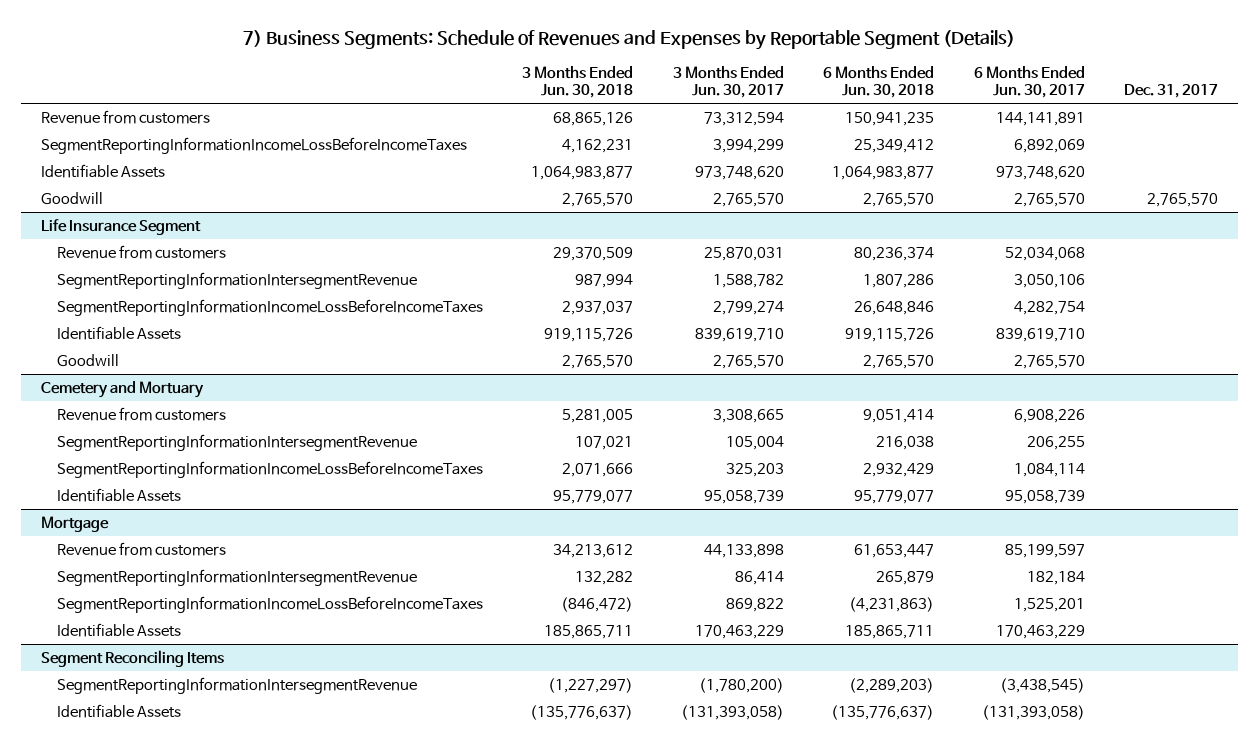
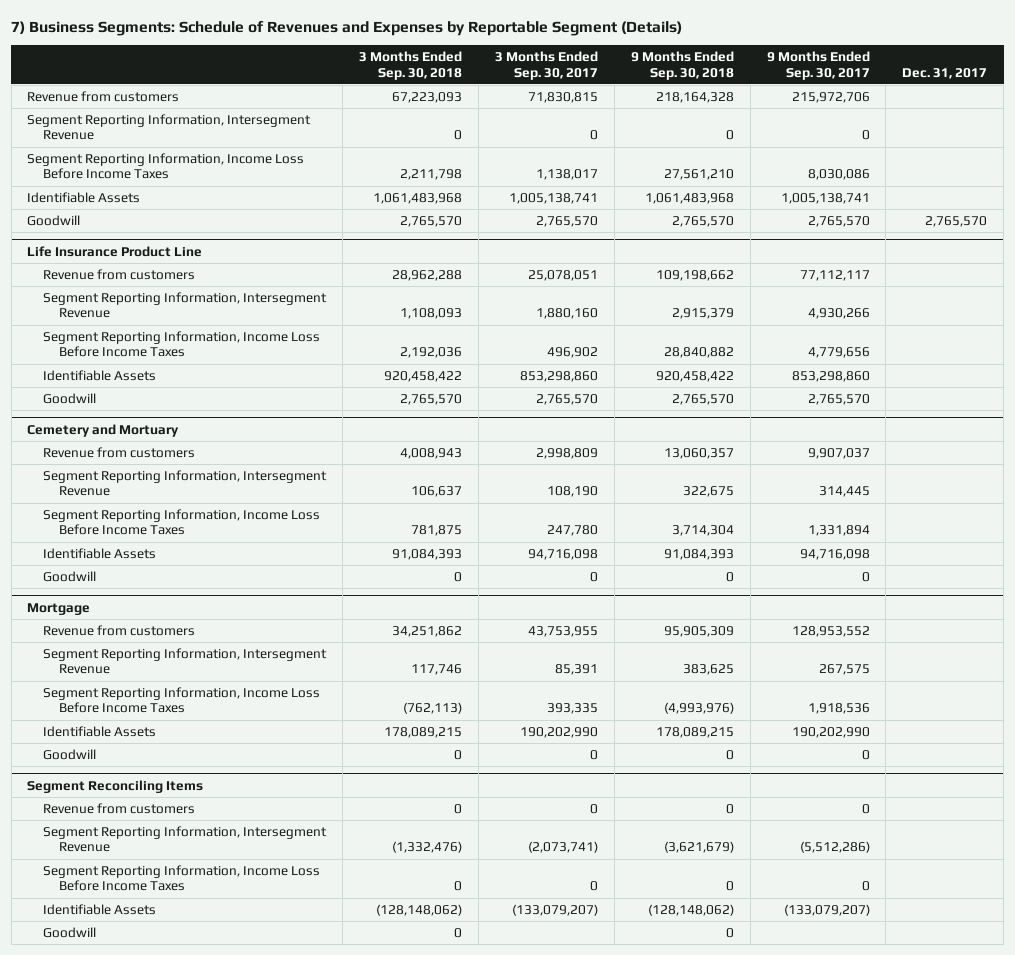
[522,66,634,99] 3 Months Ended Jun. 30, 2018 -> none
[672,66,784,99] 3 Months Ended Jun. 30, 2017 -> none
[823,66,935,99] 6 Months Ended Jun. 30, 2018 -> none
[973,66,1085,99] 6 Months Ended Jun. 30, 2017 -> none
none -> [359,51,463,80] 3 Months Ended Sep. 30, 2018
none -> [494,51,598,80] 3 Months Ended Sep. 30, 2017
none -> [630,51,734,80] 9 Months Ended Sep. 30, 2018
none -> [766,51,870,80] 9 Months Ended Sep. 30, 2017
none -> [27,114,312,141] Segment Reporting Information, Intersegment Revenue
[40,136,467,154] SegmentReportingInformationIncomeLossBeforeIncomeTaxes -> [27,153,305,180] Segment Reporting Information, Income Loss Before Income Taxes
[40,218,201,235] Life Insurance Segment -> [27,245,203,257] Life Insurance Product Line
[57,271,418,289] SegmentReportingInformationIntersegmentRevenue -> [43,292,328,319] Segment Reporting Information, Intersegment Revenue
[57,298,484,316] SegmentReportingInformationIncomeLossBeforeIncomeTaxes -> [43,331,321,358] Segment Reporting Information, Income Loss Before Income Taxes
[57,433,418,451] SegmentReportingInformationIntersegmentRevenue -> [43,470,328,497] Segment Reporting Information, Intersegment Revenue
[57,460,484,478] SegmentReportingInformationIncomeLossBeforeIncomeTaxes -> [43,509,321,536] Segment Reporting Information, Income Loss Before Income Taxes
none -> [43,571,97,583] Goodwill
[57,568,418,586] SegmentReportingInformationIntersegmentRevenue -> [43,648,328,675] Segment Reporting Information, Intersegment Revenue
[57,595,484,613] SegmentReportingInformationIncomeLossBeforeIncomeTaxes -> [43,687,321,714] Segment Reporting Information, Income Loss Before Income Taxes
none -> [43,749,97,761] Goodwill
none -> [43,803,196,815] Revenue from customers
[57,676,418,694] SegmentReportingInformationIntersegmentRevenue -> [43,826,328,853] Segment Reporting Information, Intersegment Revenue
none -> [43,865,321,892] Segment Reporting Information, Income Loss Before Income Taxes
none -> [43,927,97,939] Goodwill

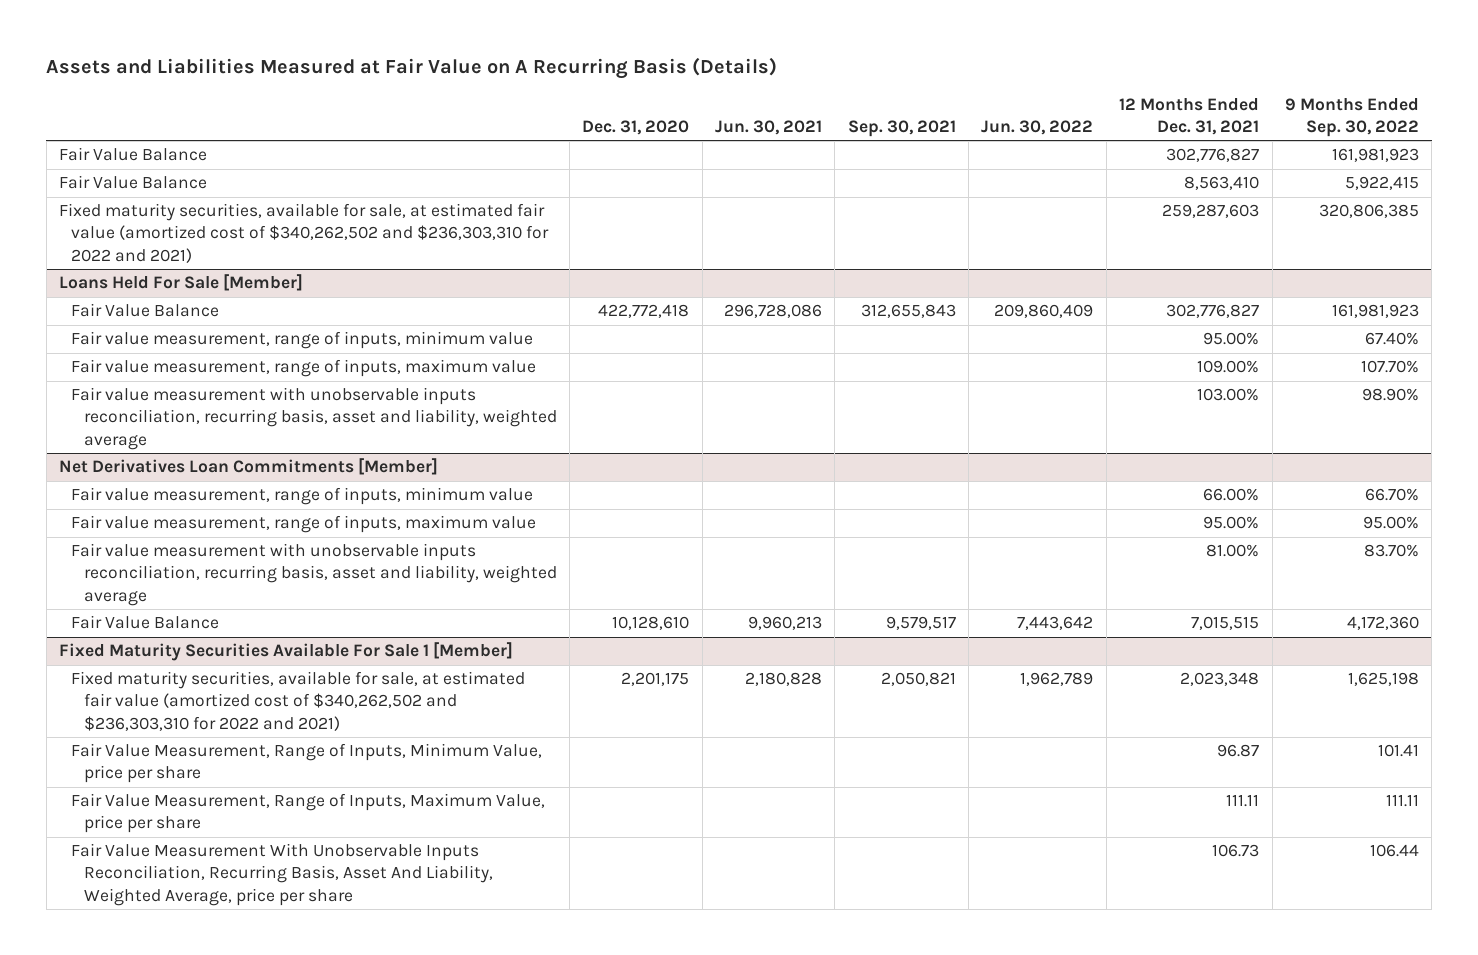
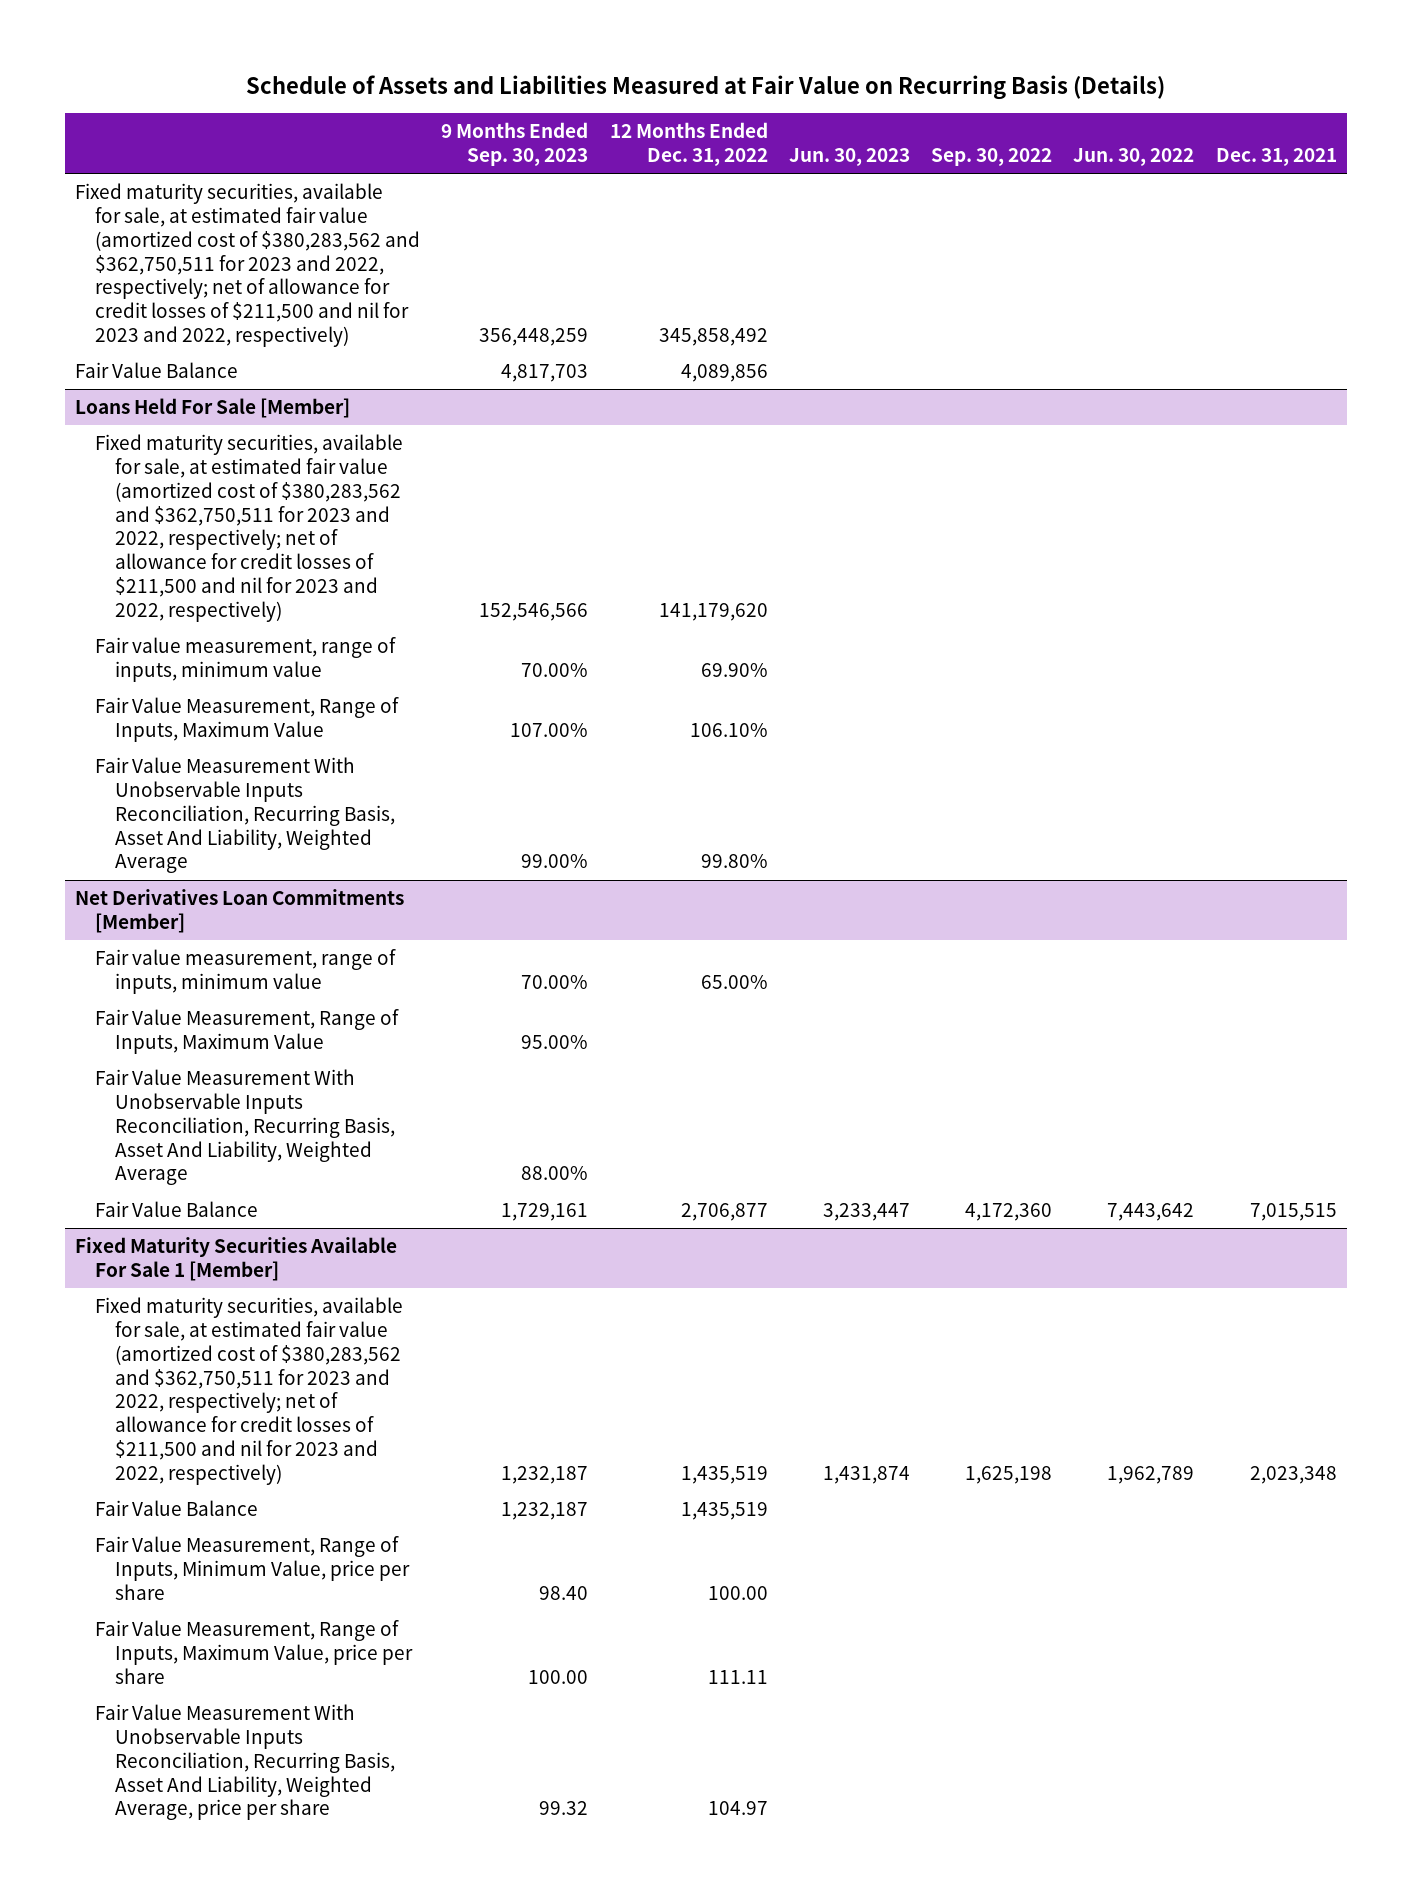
[46,57,778,80] Assets and Liabilities Measured at Fair Value on A Recurring Basis (Details) -> [246,75,1166,101] Schedule of Assets and Liabilities Measured at Fair Value on Recurring Basis (Details)
[582,119,690,135] Dec. 31, 2020 -> none
[715,119,823,135] Jun. 30, 2021 -> none
[847,119,956,137] Sep. 30, 2021 -> none
[1119,97,1260,135] 12 Months Ended Dec. 31, 2021 -> none
[1284,97,1419,137] 9 Months Ended Sep. 30, 2022 -> none
none -> [441,122,589,166] 9 Months Ended Sep. 30, 2023
none -> [609,122,768,166] 12 Months Ended Dec. 31, 2022
none -> [788,147,910,166] Jun. 30, 2023
none -> [931,147,1053,166] Sep. 30, 2022
none -> [1215,147,1337,166] Dec. 31, 2021
[59,147,208,162] Fair Value Balance -> none
none -> [75,183,420,348] Fixed maturity securities, available for sale, at estimated fair value (amortized cost of $380,283,562 and $362,750,511 for 2023 and 2022, respectively; net of allowance for credit losses of $211,500 and nil for 2023 and 2022, respectively)
[59,203,550,263] Fixed maturity securities, available for sale, at estimated fair value (amortized cost of $340,262,502 and $236,303,310 for 2022 and 2021) -> none
[71,303,220,318] Fair Value Balance -> none
none -> [94,434,403,622] Fixed maturity securities, available for sale, at estimated fair value (amortized cost of $380,283,562 and $362,750,511 for 2023 and 2022, respectively; net of allowance for credit losses of $211,500 and nil for 2023 and 2022, respectively)
[71,359,537,378] Fair value measurement, range of inputs, maximum value -> [94,697,399,742] Fair Value Measurement, Range of Inputs, Maximum Value
[71,387,557,450] Fair value measurement with unobservable inputs reconciliation, recurring basis, asset and liability, weighted average -> [94,757,395,874] Fair Value Measurement With Unobservable Inputs Reconciliation, Recurring Basis, Asset And Liability, Weighted Average
[71,515,537,534] Fair value measurement, range of inputs, maximum value -> [94,1009,399,1054] Fair Value Measurement, Range of Inputs, Maximum Value
[71,543,557,606] Fair value measurement with unobservable inputs reconciliation, recurring basis, asset and liability, weighted average -> [94,1069,395,1186] Fair Value Measurement With Unobservable Inputs Reconciliation, Recurring Basis, Asset And Liability, Weighted Average
[71,671,526,731] Fixed maturity securities, available for sale, at estimated fair value (amortized cost of $340,262,502 and $236,303,310 for 2022 and 2021) -> [94,1297,403,1485] Fixed maturity securities, available for sale, at estimated fair value (amortized cost of $380,283,562 and $362,750,511 for 2023 and 2022, respectively; net of allowance for credit losses of $211,500 and nil for 2023 and 2022, respectively)
none -> [94,1500,258,1517] Fair Value Balance

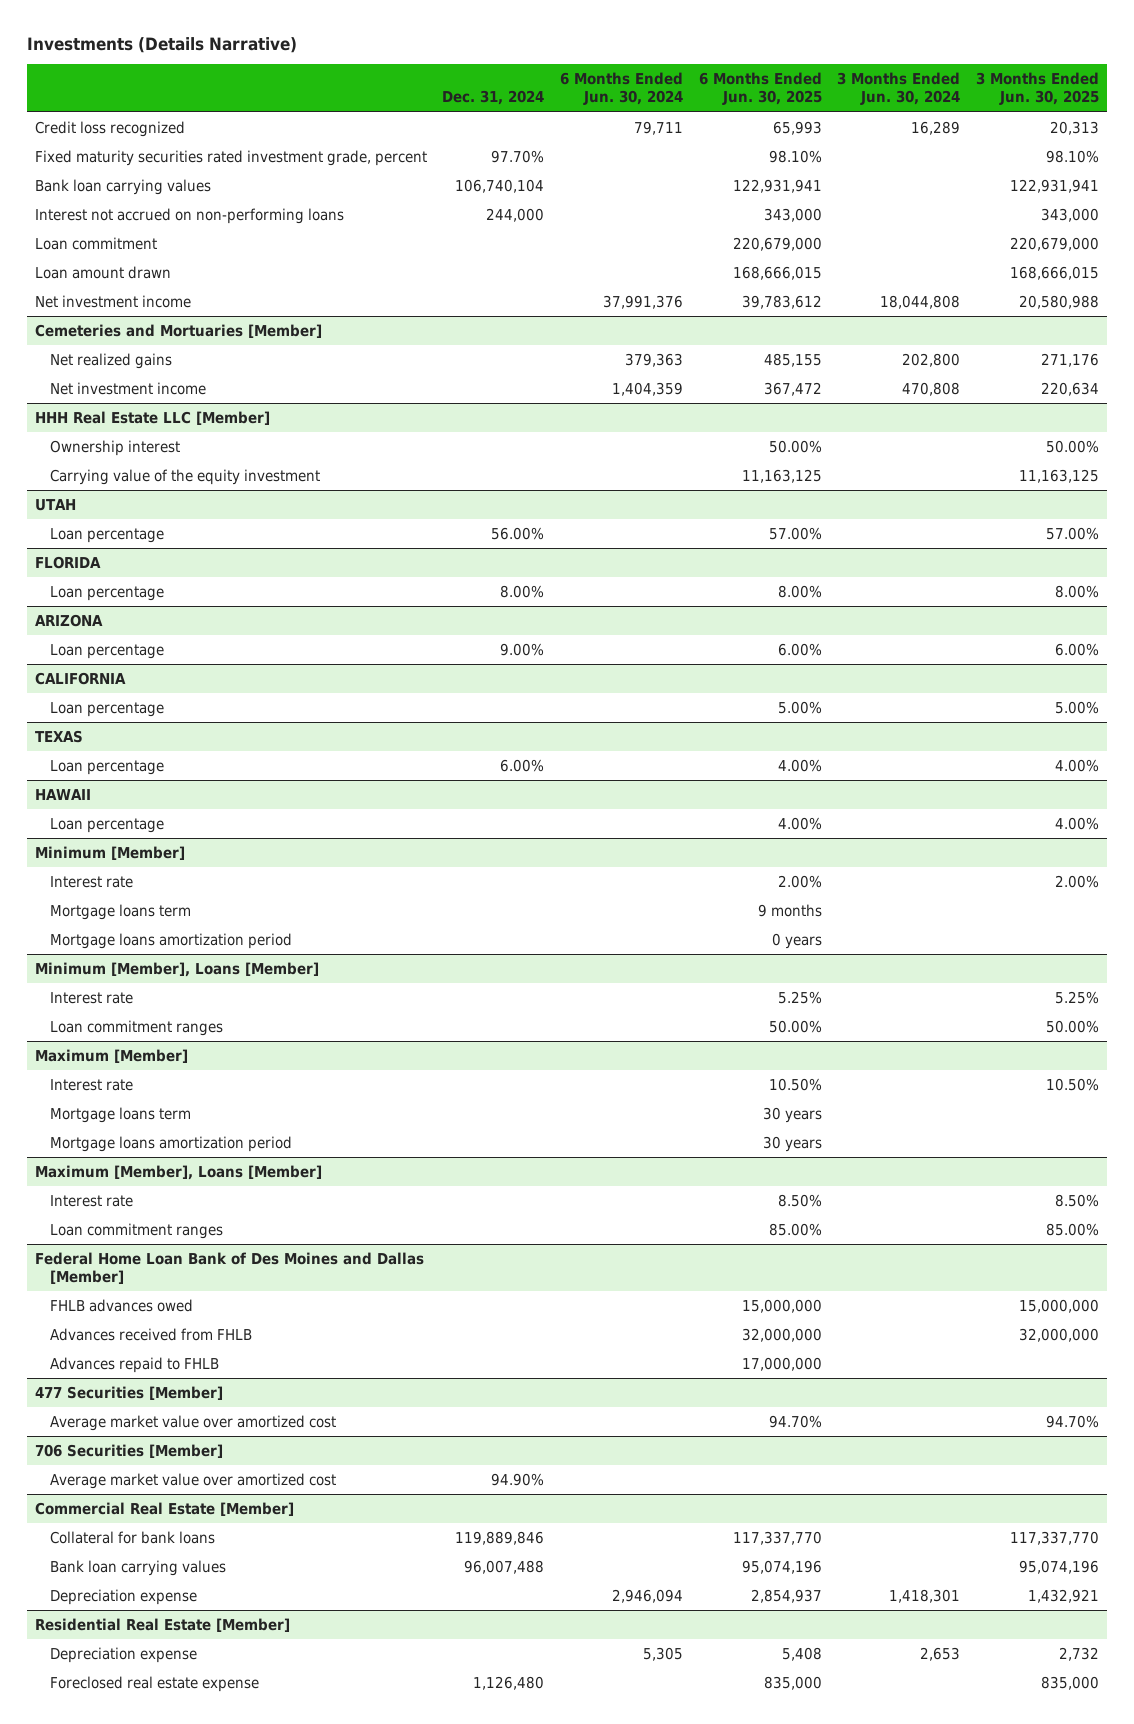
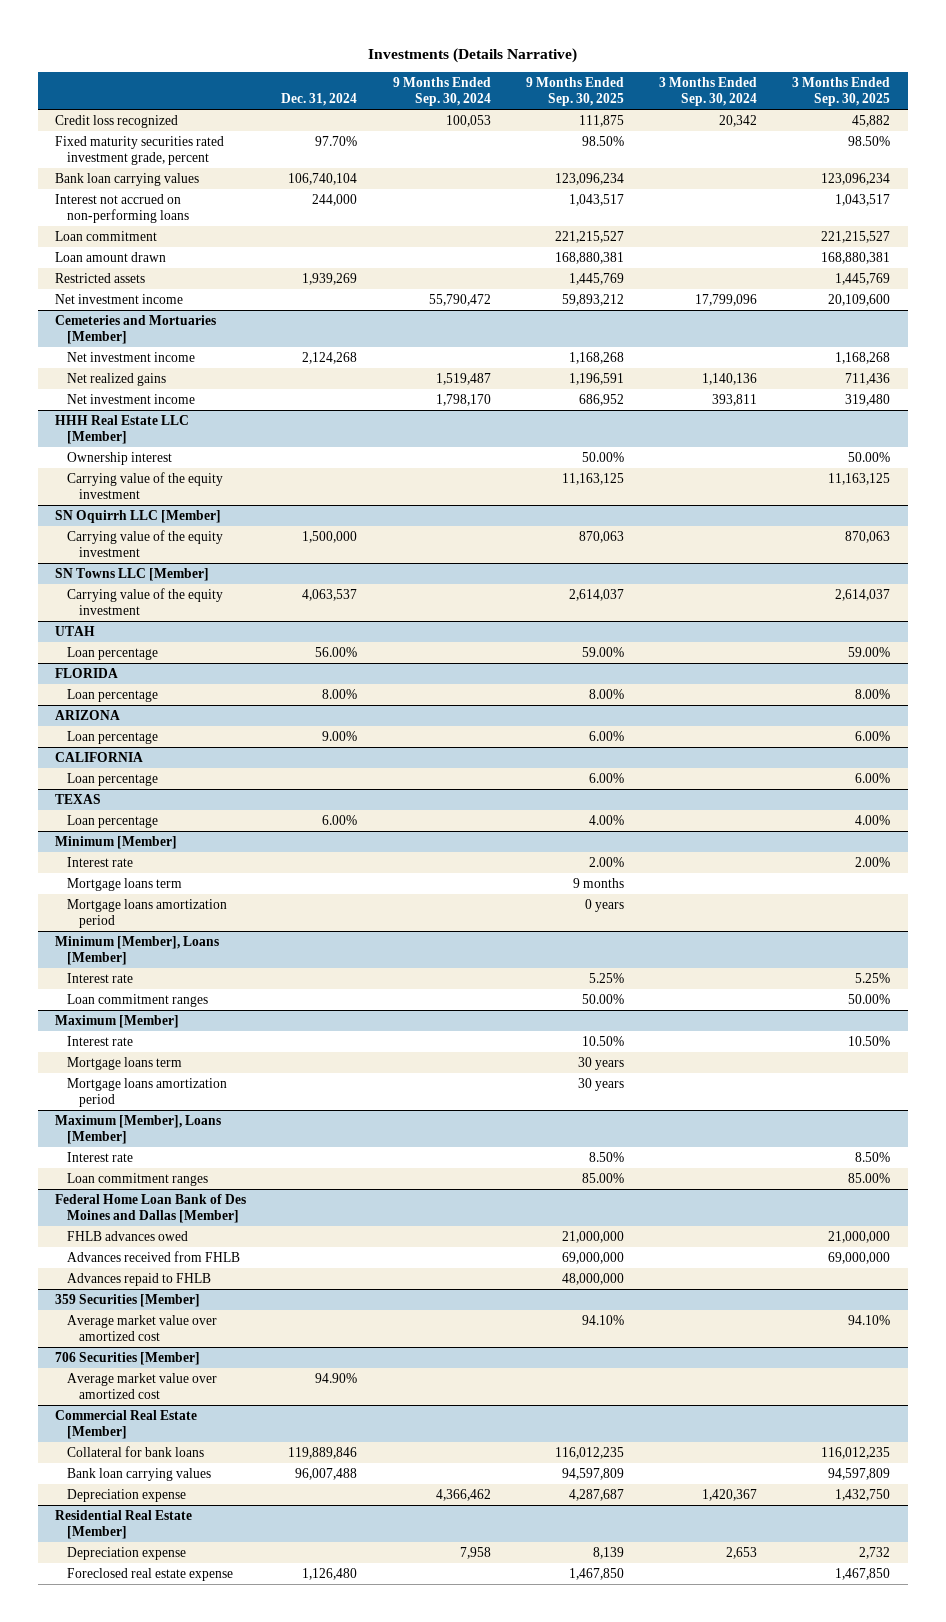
[560,72,684,106] 6 Months Ended Jun. 30, 2024 -> none
[698,72,822,106] 6 Months Ended Jun. 30, 2025 -> none
[837,72,961,106] 3 Months Ended Jun. 30, 2024 -> none
[975,72,1099,106] 3 Months Ended Jun. 30, 2025 -> none
none -> [392,77,491,107] 9 Months Ended Sep. 30, 2024
none -> [525,77,624,107] 9 Months Ended Sep. 30, 2025
none -> [659,77,758,107] 3 Months Ended Sep. 30, 2024
none -> [792,77,891,107] 3 Months Ended Sep. 30, 2025
none -> [55,272,146,283] Restricted assets
none -> [66,351,195,362] Net investment income
none -> [55,509,222,523] SN Oquirrh LLC [Member]
none -> [66,529,223,558] Carrying value of the equity investment
none -> [55,567,210,581] SN Towns LLC [Member]
none -> [66,587,223,616] Carrying value of the equity investment
[34,788,91,800] HAWAII -> none
[50,817,165,833] Loan percentage -> none
[34,1385,223,1400] 477 Securities [Member] -> none
[50,1414,337,1431] Average market value over amortized cost -> none
none -> [55,1293,201,1307] 359 Securities [Member]
none -> [66,1314,217,1342] Average market value over amortized cost

